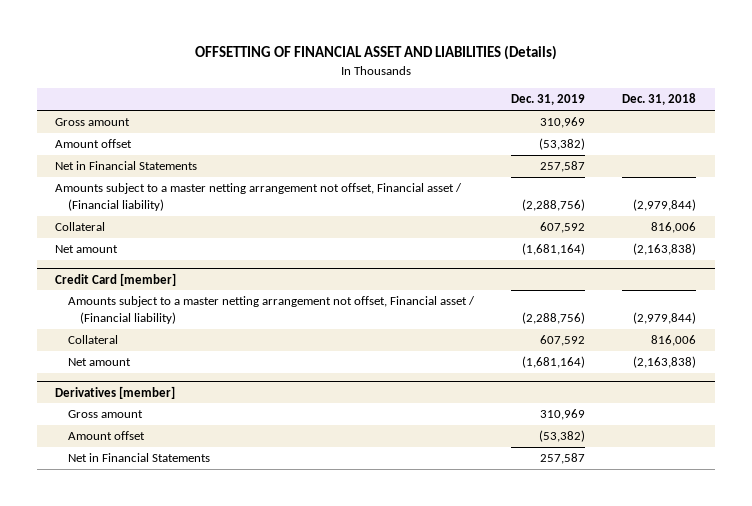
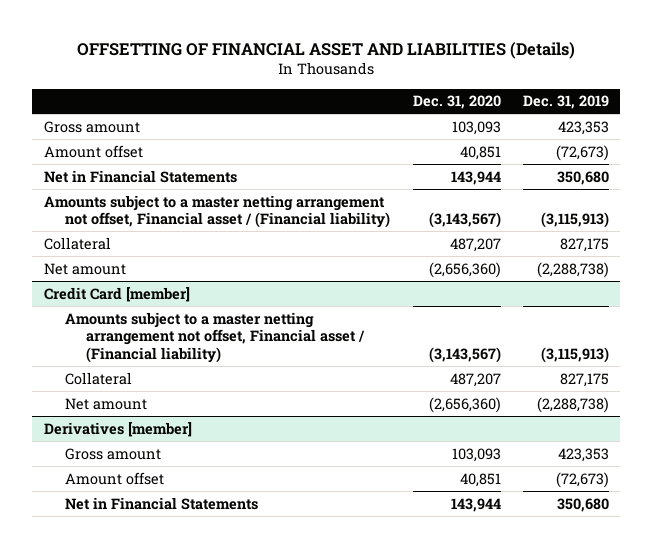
[622,93,697,106] Dec. 31, 2018 -> none
none -> [412,95,501,110] Dec. 31, 2020
[540,117,586,129] 310,969 -> [558,120,610,135] 423,353
[539,138,586,151] (53,382) -> [556,144,610,161] (72,673)
[540,161,586,173] 257,587 -> [557,170,610,185] 350,680
[522,199,586,212] (2,288,756) -> [541,212,610,229] (3,115,913)
[540,222,586,234] 607,592 -> [560,237,610,252] 827,175
[522,243,586,256] (1,681,164) -> [537,261,610,278] (2,288,738)
[522,312,586,325] (2,288,756) -> [541,346,610,363] (3,115,913)
[540,335,586,347] 607,592 -> [560,372,610,387] 827,175
[522,356,586,369] (1,681,164) -> [537,396,610,413] (2,288,738)
[540,409,586,421] 310,969 -> [558,447,610,462] 423,353
[539,430,586,443] (53,382) -> [556,471,610,488] (72,673)
[540,453,586,465] 257,587 -> [557,497,610,512] 350,680

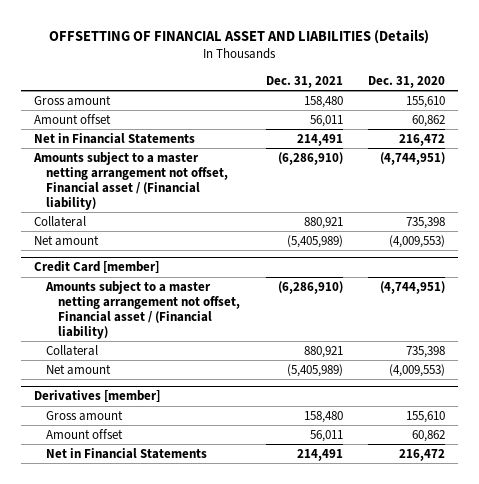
[523,95,610,110] Dec. 31, 2019 -> none
none -> [265,75,343,88] Dec. 31, 2021
[451,120,501,135] 103,093 -> [406,95,446,108] 155,610
[459,145,501,160] 40,851 -> [412,114,446,127] 60,862
[450,170,501,185] 143,944 -> [399,133,446,146] 216,472
[428,212,501,229] (3,143,567) -> [380,151,446,165] (4,744,951)
[449,237,501,252] 487,207 -> [406,216,446,229] 735,398
[428,261,501,278] (2,656,360) -> [389,234,446,248] (4,009,553)
[428,346,501,363] (3,143,567) -> [380,280,446,294] (4,744,951)
[449,372,501,387] 487,207 -> [406,345,446,358] 735,398
[428,396,501,413] (2,656,360) -> [389,363,446,377] (4,009,553)
[451,447,501,462] 103,093 -> [406,410,446,423] 155,610
[459,472,501,487] 40,851 -> [412,429,446,442] 60,862
[450,497,501,512] 143,944 -> [399,448,446,461] 216,472

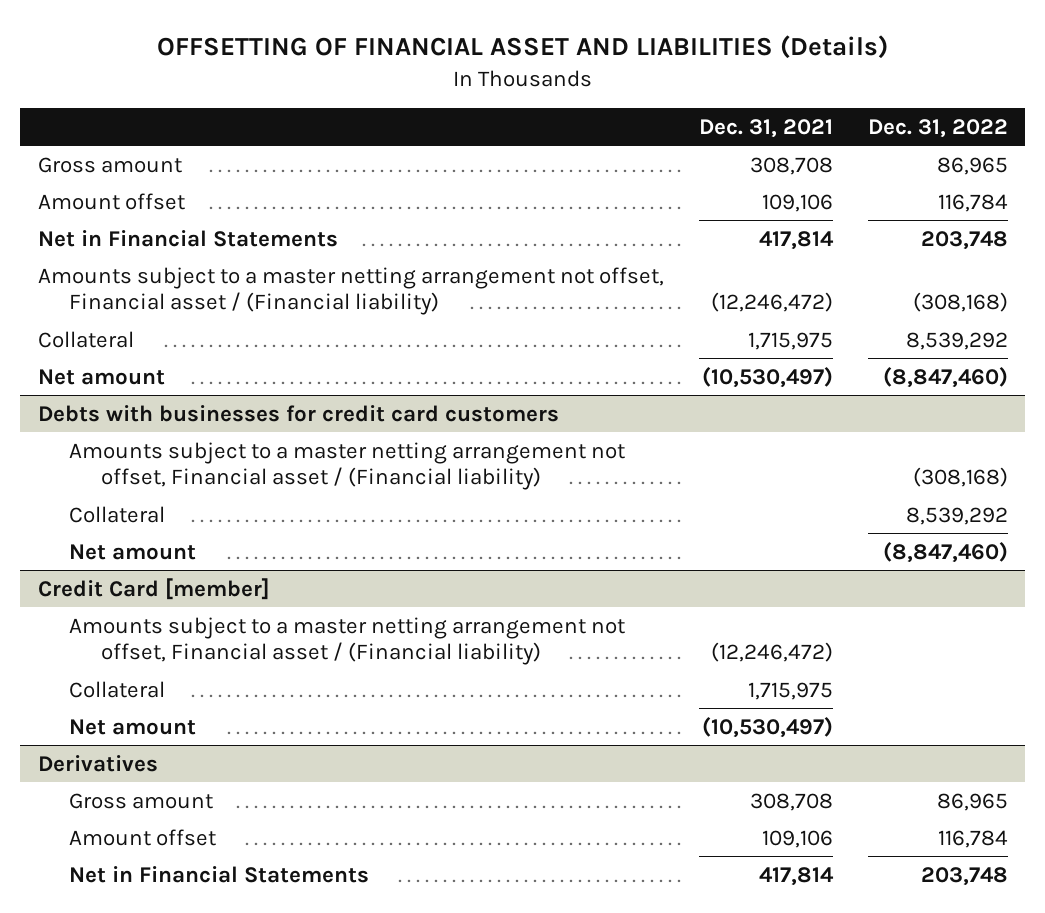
[368,75,446,88] Dec. 31, 2020 -> none
none -> [867,118,1008,138] Dec. 31, 2022
[303,95,343,108] 158,480 -> [749,156,833,175] 308,708
[309,114,343,127] 56,011 -> [761,193,833,212] 109,106
[296,133,343,146] 214,491 -> [758,230,834,250] 417,814
[277,151,343,165] (6,286,910) -> [710,292,833,313] (12,246,472)
[303,216,343,229] 880,921 -> [747,331,833,350] 1,715,975
[286,234,343,248] (5,405,989) -> [701,366,833,388] (10,530,497)
none -> [37,404,559,422] Debts with businesses for credit card customers
none -> [69,441,626,491] Amounts subject to a master netting arrangement not offset, Financial asset / (Financial liability)
none -> [69,505,166,523] Collateral
none -> [69,543,197,560] Net amount
[277,280,343,294] (6,286,910) -> [710,642,833,663] (12,246,472)
[303,345,343,358] 880,921 -> [747,681,833,700] 1,715,975
[286,363,343,377] (5,405,989) -> [701,716,833,738] (10,530,497)
[33,390,160,403] Derivatives [member] -> [37,754,158,772] Derivatives
[303,410,343,423] 158,480 -> [749,792,833,811] 308,708
[309,429,343,442] 56,011 -> [761,829,833,848] 109,106
[296,448,343,461] 214,491 -> [758,866,834,886] 417,814

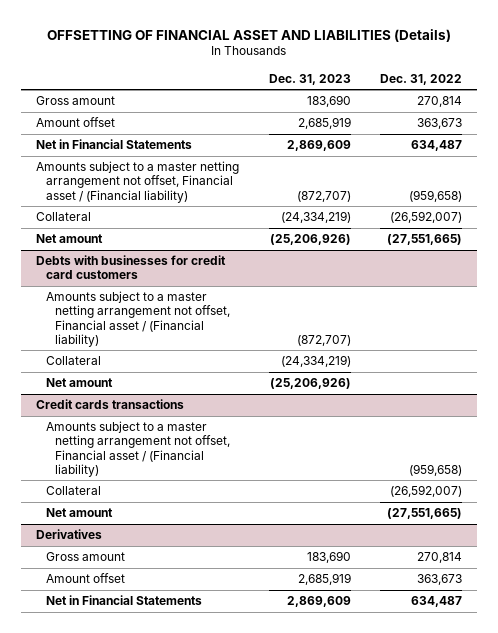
[698,118,833,138] Dec. 31, 2021 -> none
none -> [268,73,351,85] Dec. 31, 2023
[936,156,1008,175] 86,965 -> [417,96,463,108] 270,814
[937,193,1008,212] 116,784 -> [417,118,463,130] 363,673
[920,230,1008,250] 203,748 -> [411,140,463,152] 634,487
[912,292,1008,313] (308,168) -> [409,189,463,202] (959,658)
[905,331,1008,350] 8,539,292 -> [390,211,463,224] (26,592,007)
[882,366,1008,388] (8,847,460) -> [387,234,463,246] (27,551,665)
[69,441,626,491] Amounts subject to a master netting arrangement not offset, Financial asset / (Financial liability) -> none
[69,505,166,523] Collateral -> none
[69,543,197,560] Net amount -> none
[37,577,270,600] Credit Card [member] -> none
none -> [36,399,185,410] Credit cards transactions
none -> [45,421,231,477] Amounts subject to a master netting arrangement not offset, Financial asset / (Financial liability)
none -> [45,486,101,496] Collateral
none -> [45,508,113,518] Net amount
[936,792,1008,811] 86,965 -> [417,552,463,564] 270,814
[937,829,1008,848] 116,784 -> [417,574,463,586] 363,673
[920,866,1008,886] 203,748 -> [411,596,463,608] 634,487

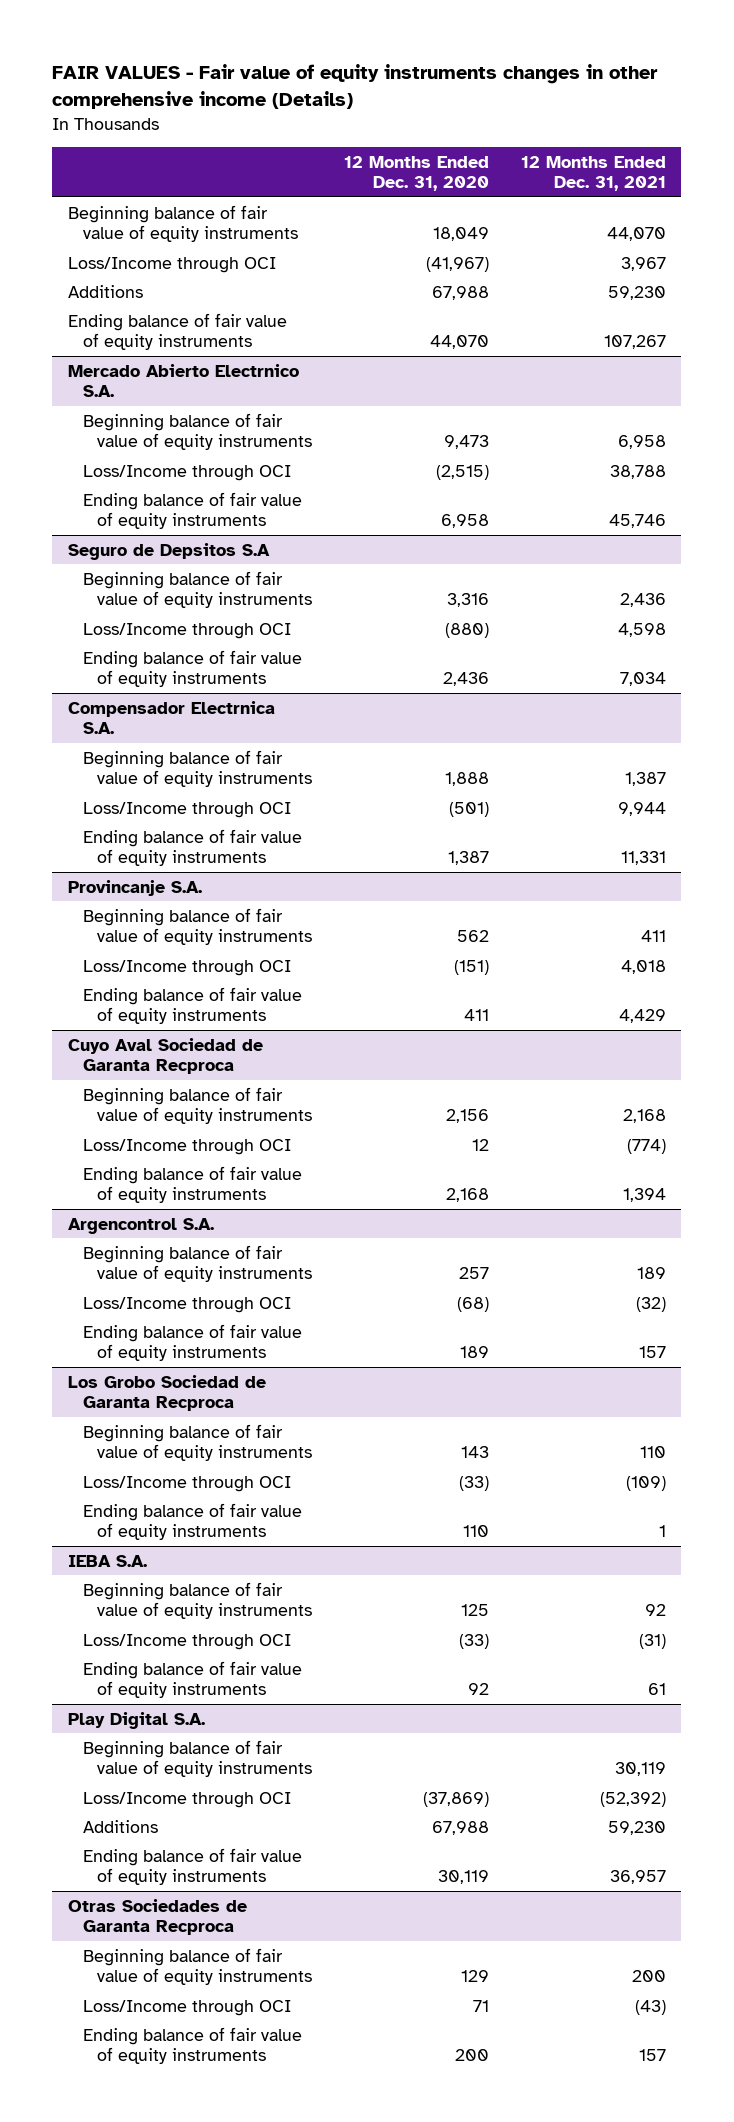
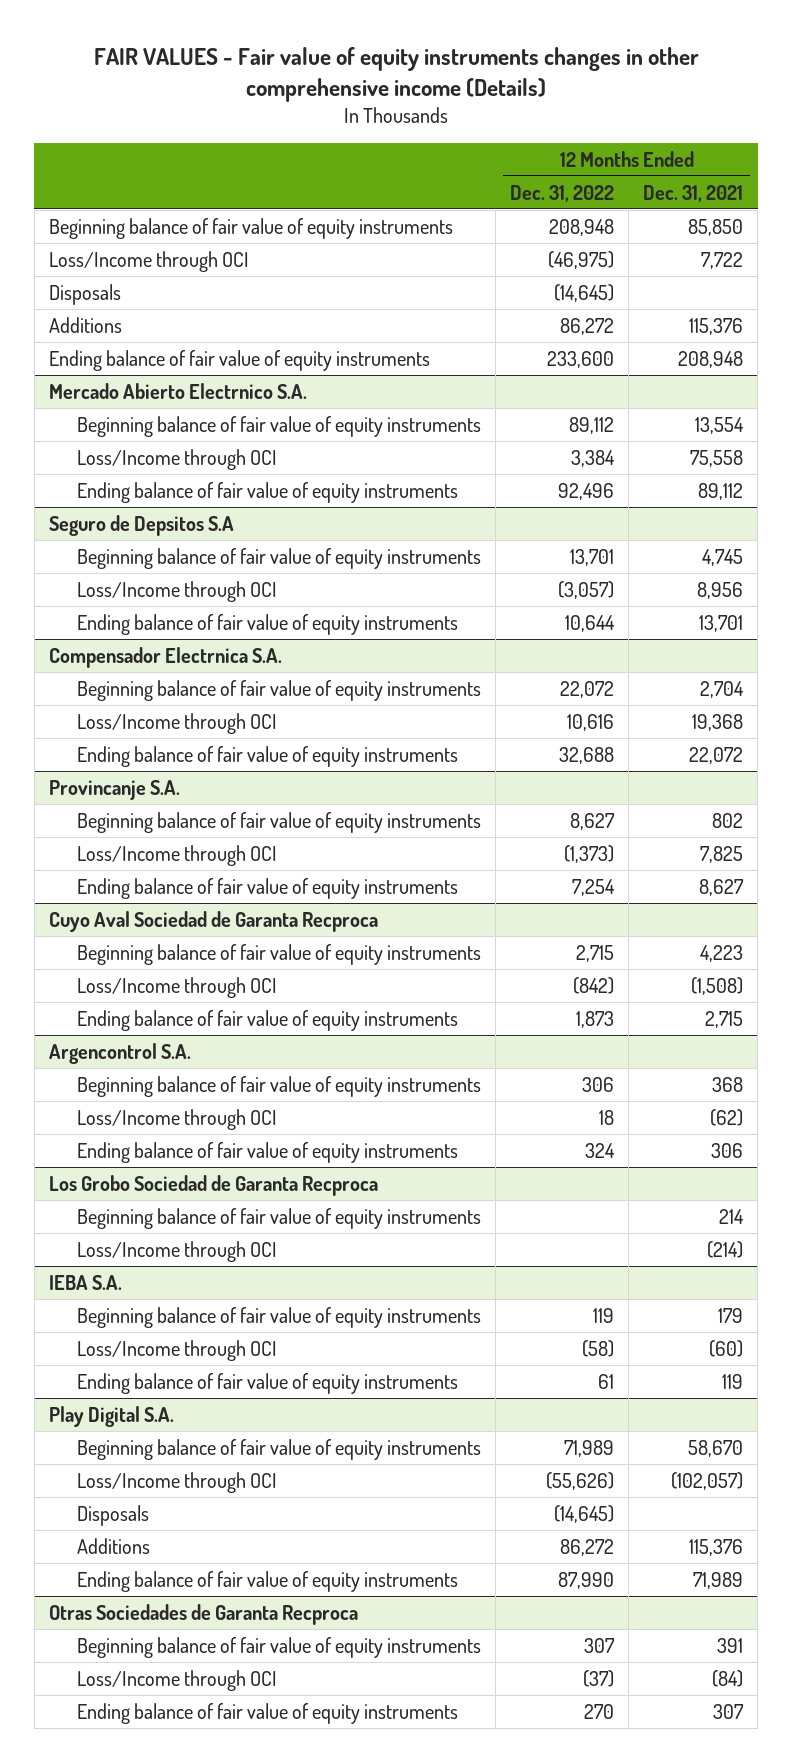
[343,155,489,191] 12 Months Ended Dec. 31, 2020 -> none
none -> [510,184,615,202] Dec. 31, 2022
[606,226,666,241] 44,070 -> [688,218,744,236] 85,850
[620,256,666,271] 3,967 -> [701,251,744,269] 7,722
none -> [48,283,121,305] Disposals
[607,285,666,300] 59,230 -> [689,317,744,335] 115,376
[603,334,666,349] 107,267 -> [678,350,744,368] 208,948
[617,434,666,449] 6,958 -> [695,416,745,434] 13,554
[609,464,666,479] 38,788 -> [690,449,744,467] 75,558
[608,513,666,528] 45,746 -> [698,482,744,500] 89,112
[619,592,666,607] 2,436 -> [702,548,744,566] 4,745
[617,622,666,637] 4,598 -> [697,581,744,599] 8,956
[619,671,666,686] 7,034 -> [699,614,744,632] 13,701
[624,771,666,786] 1,387 -> [700,680,745,698] 2,704
[617,801,666,816] 9,944 -> [692,713,744,731] 19,368
[620,850,666,865] 11,331 -> [689,746,744,764] 22,072
[640,929,666,942] 411 -> [712,812,744,828] 802
[620,959,666,974] 4,018 -> [700,845,744,863] 7,825
[618,1008,666,1023] 4,429 -> [699,878,745,896] 8,627
[622,1108,666,1123] 2,168 -> [700,944,744,962] 4,223
[626,1138,666,1154] (774) -> [691,976,744,995] (1,508)
[622,1187,666,1202] 1,394 -> [705,1010,744,1028] 2,715
[636,1266,666,1279] 189 -> [712,1076,744,1092] 368
[635,1296,666,1312] (32) -> [710,1108,744,1126] (62)
[638,1345,666,1358] 157 -> [711,1142,744,1158] 306
[82,1502,302,1540] Ending balance of fair value of equity instruments -> none
[639,1445,666,1458] 110 -> [719,1208,745,1224] 214
[625,1475,666,1491] (109) -> [707,1240,744,1258] (214)
[644,1603,666,1616] 92 -> [718,1307,744,1323] 179
[638,1633,666,1649] (31) -> [709,1339,744,1357] (60)
[647,1682,666,1695] 61 -> [722,1373,744,1389] 119
[614,1761,666,1776] 30,119 -> [688,1439,744,1457] 58,670
[599,1791,666,1807] (52,392) -> [671,1471,744,1490] (102,057)
none -> [77,1504,150,1526] Disposals
[607,1820,666,1835] 59,230 -> [689,1538,744,1556] 115,376
[609,1869,666,1884] 36,957 -> [693,1571,744,1589] 71,989
[631,1969,666,1982] 200 -> [717,1637,744,1653] 391
[634,1999,666,2015] (43) -> [712,1669,744,1687] (84)
[638,2048,666,2061] 157 -> [713,1703,745,1719] 307

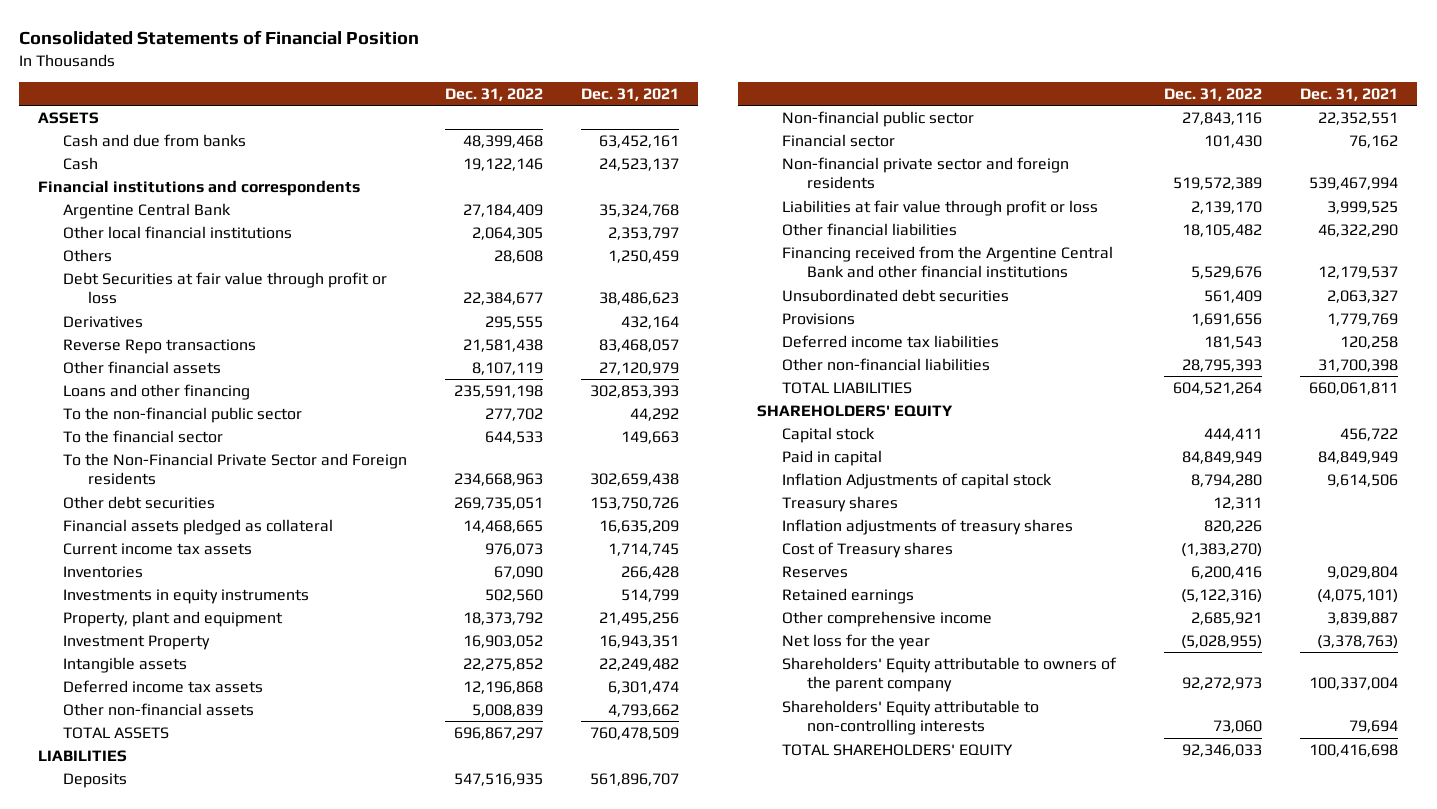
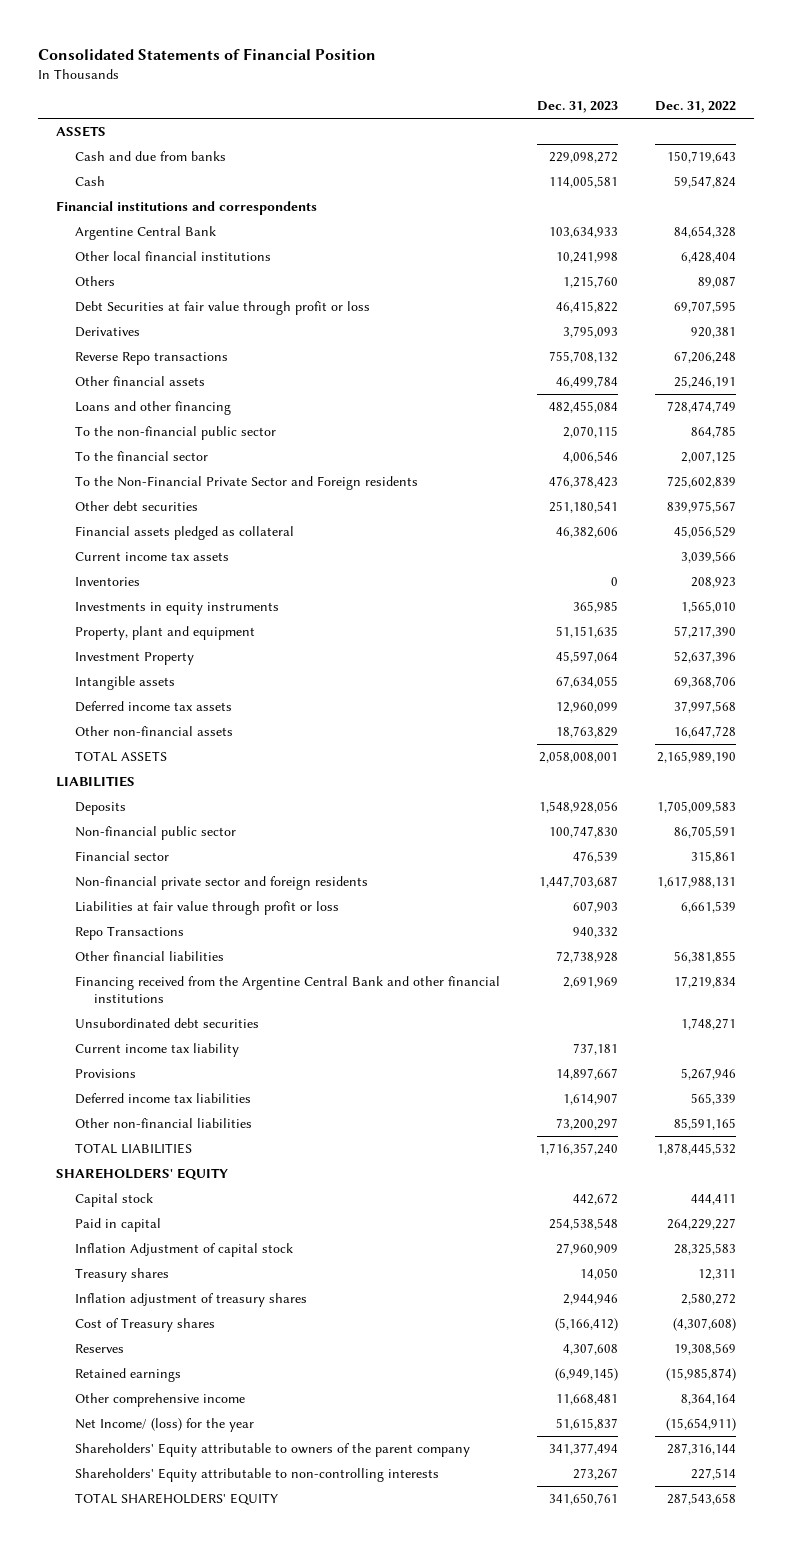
[581,87,680,101] Dec. 31, 2021 -> none
none -> [537,101,619,114] Dec. 31, 2023
[463,134,544,148] 48,399,468 -> [667,151,737,164] 150,719,643
[463,157,544,171] 19,122,146 -> [674,176,737,189] 59,547,824
[463,203,544,217] 27,184,409 -> [674,226,737,239] 84,654,328
[472,226,544,240] 2,064,305 -> [681,252,737,264] 6,428,404
[494,249,544,263] 28,608 -> [698,276,737,289] 89,087
[463,292,544,306] 22,384,677 -> [674,301,737,314] 69,707,595
[485,315,544,329] 295,555 -> [691,327,737,339] 920,381
[463,338,544,352] 21,581,438 -> [674,351,737,364] 67,206,248
[472,361,544,375] 8,107,119 -> [674,376,737,389] 25,246,191
[454,384,544,398] 235,591,198 -> [667,401,737,414] 728,474,749
[485,407,544,421] 277,702 -> [691,426,737,439] 864,785
[485,430,544,444] 644,533 -> [681,451,737,464] 2,007,125
[454,473,544,487] 234,668,963 -> [667,476,737,489] 725,602,839
[454,496,544,510] 269,735,051 -> [667,501,737,514] 839,975,567
[463,519,544,533] 14,468,665 -> [674,526,737,539] 45,056,529
[485,542,544,556] 976,073 -> [681,551,737,564] 3,039,566
[494,565,544,579] 67,090 -> [691,577,737,589] 208,923
[485,588,544,602] 502,560 -> [681,601,737,614] 1,565,010
[463,611,544,625] 18,373,792 -> [674,626,737,639] 57,217,390
[463,634,544,648] 16,903,052 -> [674,651,737,664] 52,637,396
[463,657,544,671] 22,275,852 -> [674,676,737,689] 69,368,706
[463,680,544,694] 12,196,868 -> [674,701,737,714] 37,997,568
[472,703,544,717] 5,008,839 -> [674,726,737,739] 16,647,728
[454,726,544,740] 696,867,297 -> [657,751,737,764] 2,165,989,190
[454,772,544,786] 547,516,935 -> [657,801,737,814] 1,705,009,583
[1182,111,1263,125] 27,843,116 -> [674,826,737,839] 86,705,591
[1204,134,1263,148] 101,430 -> [691,851,737,864] 315,861
[1173,177,1263,191] 519,572,389 -> [657,876,737,889] 1,617,988,131
[1191,200,1263,214] 2,139,170 -> [681,901,737,914] 6,661,539
none -> [75,926,185,941] Repo Transactions
[1182,223,1263,237] 18,105,482 -> [674,951,737,964] 56,381,855
[1191,266,1263,280] 5,529,676 -> [674,976,737,989] 17,219,834
[1204,289,1263,303] 561,409 -> [681,1018,737,1031] 1,748,271
none -> [75,1043,240,1058] Current income tax liability
[1191,312,1263,326] 1,691,656 -> [681,1068,737,1081] 5,267,946
[1204,335,1263,349] 181,543 -> [691,1093,737,1106] 565,339
[1182,358,1263,372] 28,795,393 -> [674,1118,737,1131] 85,591,165
[1173,381,1263,395] 604,521,264 -> [657,1143,737,1156] 1,878,445,532
[1182,450,1263,464] 84,849,949 -> [667,1218,737,1231] 264,229,227
[781,472,1052,489] Inflation Adjustments of capital stock -> [75,1243,294,1258] Inflation Adjustment of capital stock
[1191,473,1263,487] 8,794,280 -> [674,1243,737,1256] 28,325,583
[781,518,1073,535] Inflation adjustments of treasury shares -> [75,1293,308,1308] Inflation adjustment of treasury shares
[1204,519,1263,533] 820,226 -> [681,1293,737,1306] 2,580,272
[1181,542,1263,557] (1,383,270) -> [673,1318,737,1332] (4,307,608)
[1191,565,1263,579] 6,200,416 -> [674,1343,737,1356] 19,308,569
[1181,588,1263,603] (5,122,316) -> [666,1368,737,1382] (15,985,874)
[1191,611,1263,625] 2,685,921 -> [681,1394,737,1406] 8,364,164
[781,633,930,650] Net loss for the year -> [75,1418,255,1433] Net Income/ (loss) for the year
[1181,634,1263,649] (5,028,955) -> [666,1418,737,1432] (15,654,911)
[1182,677,1263,691] 92,272,973 -> [667,1443,737,1456] 287,316,144
[1213,720,1263,734] 73,060 -> [691,1468,737,1481] 227,514
[1182,743,1263,757] 92,346,033 -> [667,1493,737,1506] 287,543,658

